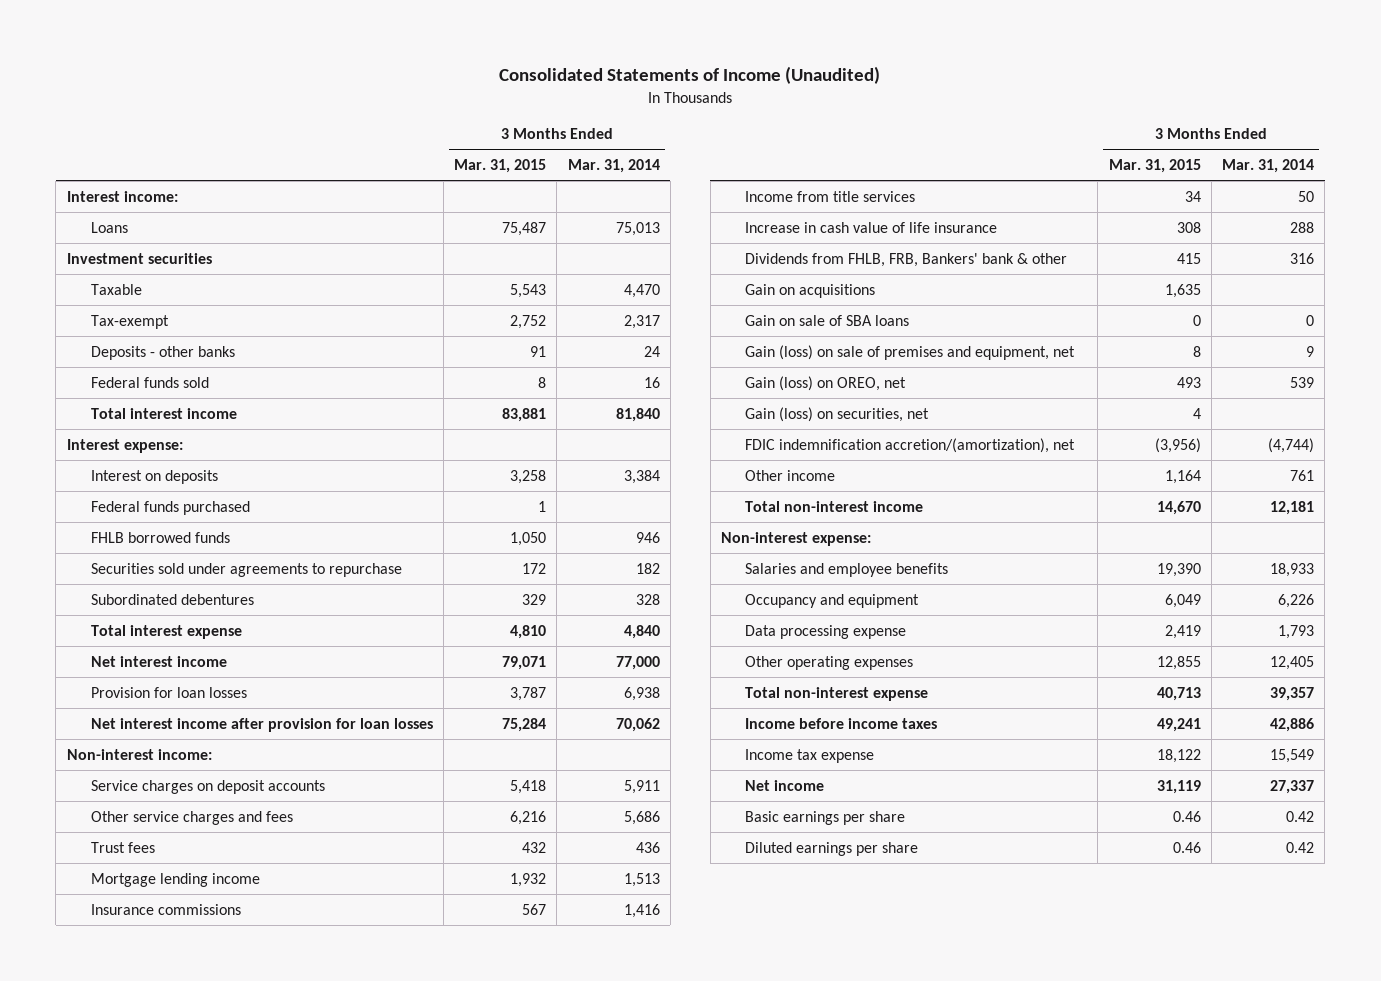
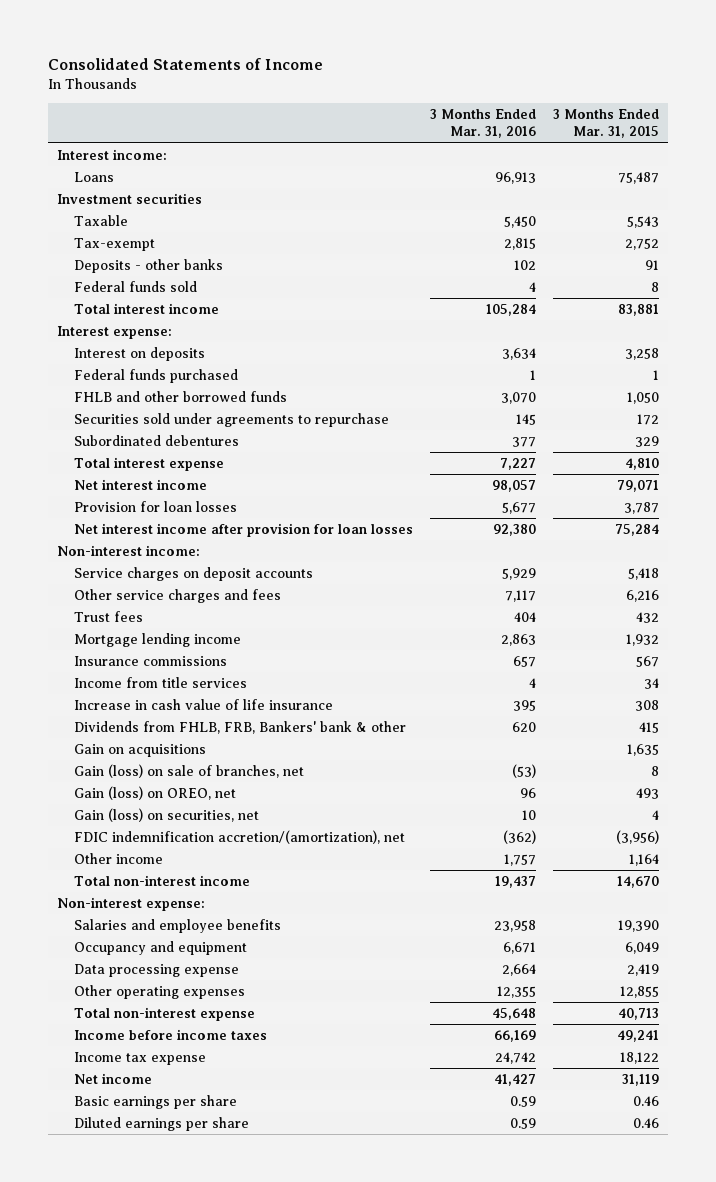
[499,65,881,84] Consolidated Statements of Income (Unaudited) -> [47,57,323,70] Consolidated Statements of Income
[567,159,660,174] Mar. 31, 2014 -> none
none -> [430,108,537,139] 3 Months Ended Mar. 31, 2016
[90,531,230,543] FHLB borrowed funds -> [73,391,287,403] FHLB and other borrowed funds
[745,314,910,326] Gain on sale of SBA loans -> none
[745,344,1076,360] Gain (loss) on sale of premises and equipment, net -> [73,764,304,779] Gain (loss) on sale of branches, net

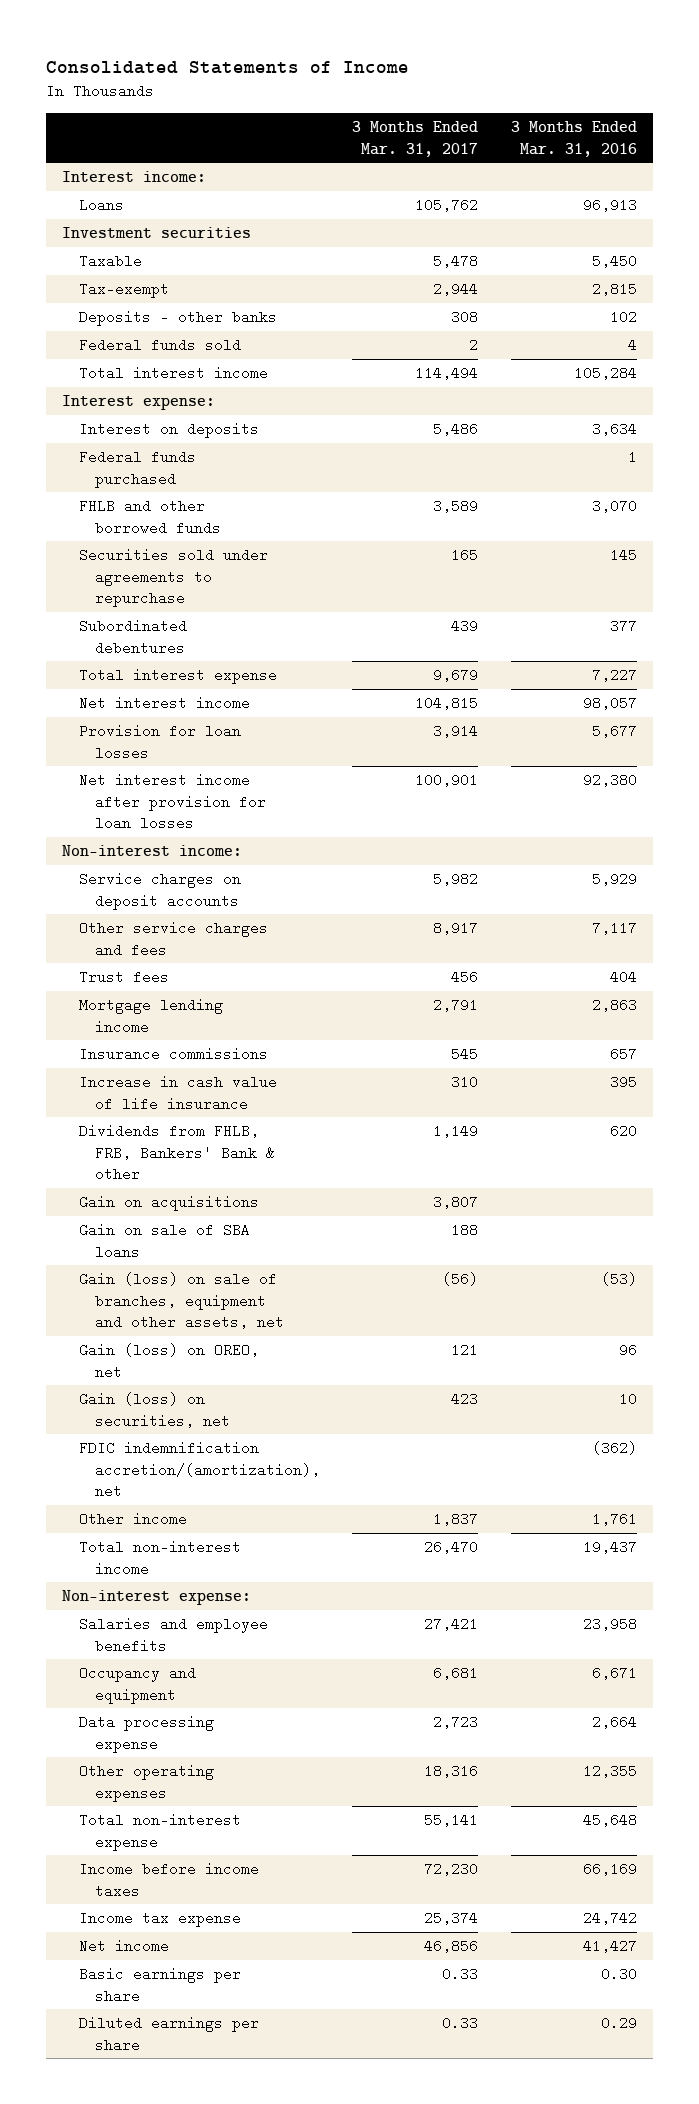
[553,108,660,139] 3 Months Ended Mar. 31, 2015 -> none
none -> [352,121,479,157] 3 Months Ended Mar. 31, 2017
[73,677,247,689] Income from title services -> none
[73,721,406,735] Dividends from FHLB, FRB, Bankers' bank & other -> [78,1124,276,1182] Dividends from FHLB, FRB, Bankers' Bank & other
none -> [78,1223,250,1259] Gain on sale of SBA loans
[73,764,304,779] Gain (loss) on sale of branches, net -> [78,1272,285,1330] Gain (loss) on sale of branches, equipment and other assets, net
[504,854,537,867] 1,757 -> [591,1512,637,1527] 1,761
[510,1096,537,1108] 0.59 -> [600,1967,637,1982] 0.30
[510,1118,537,1130] 0.59 -> [600,2016,637,2031] 0.29

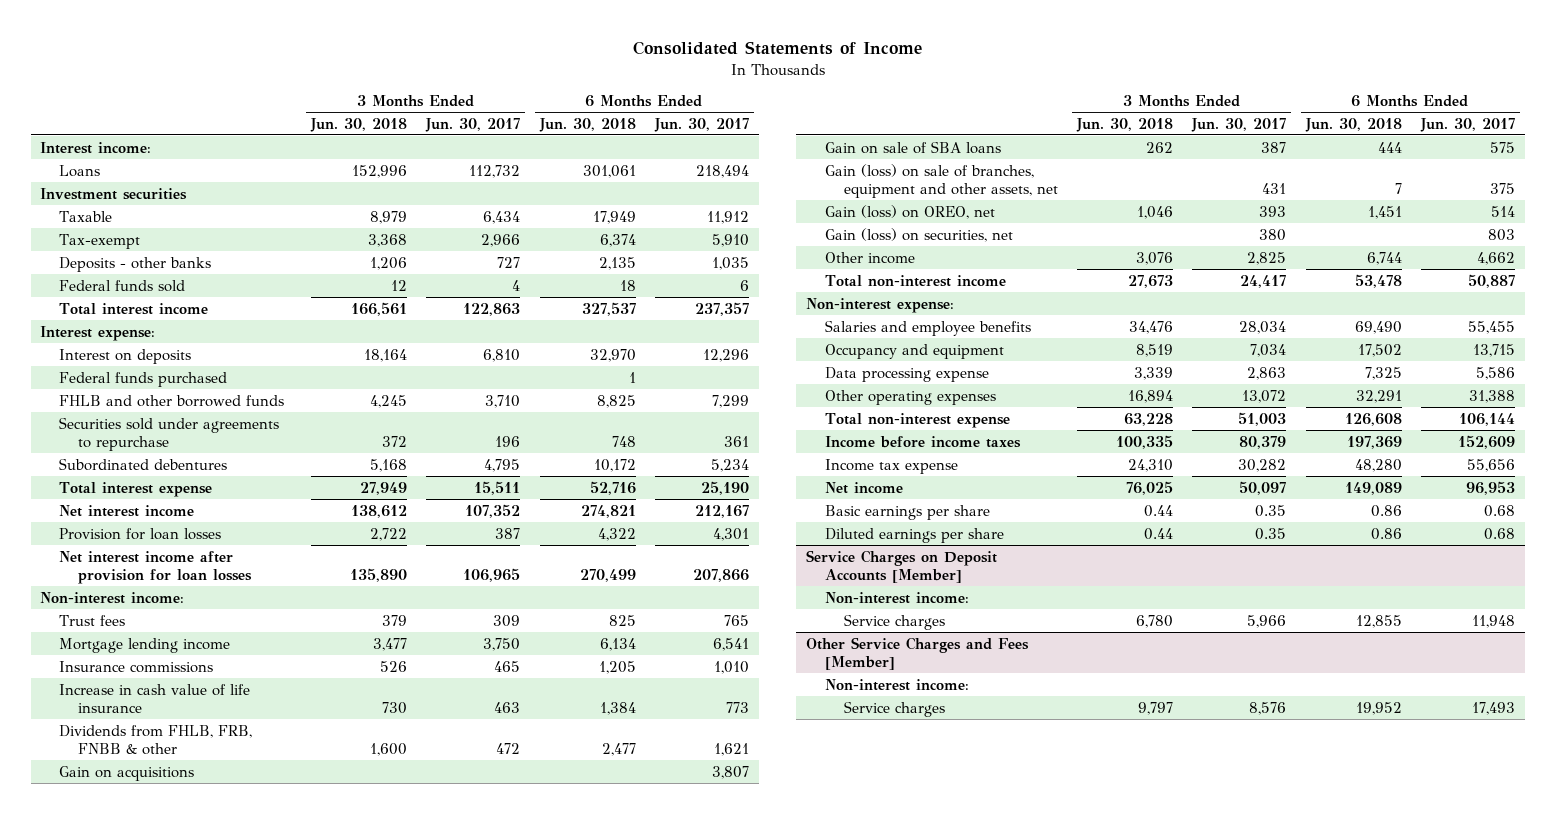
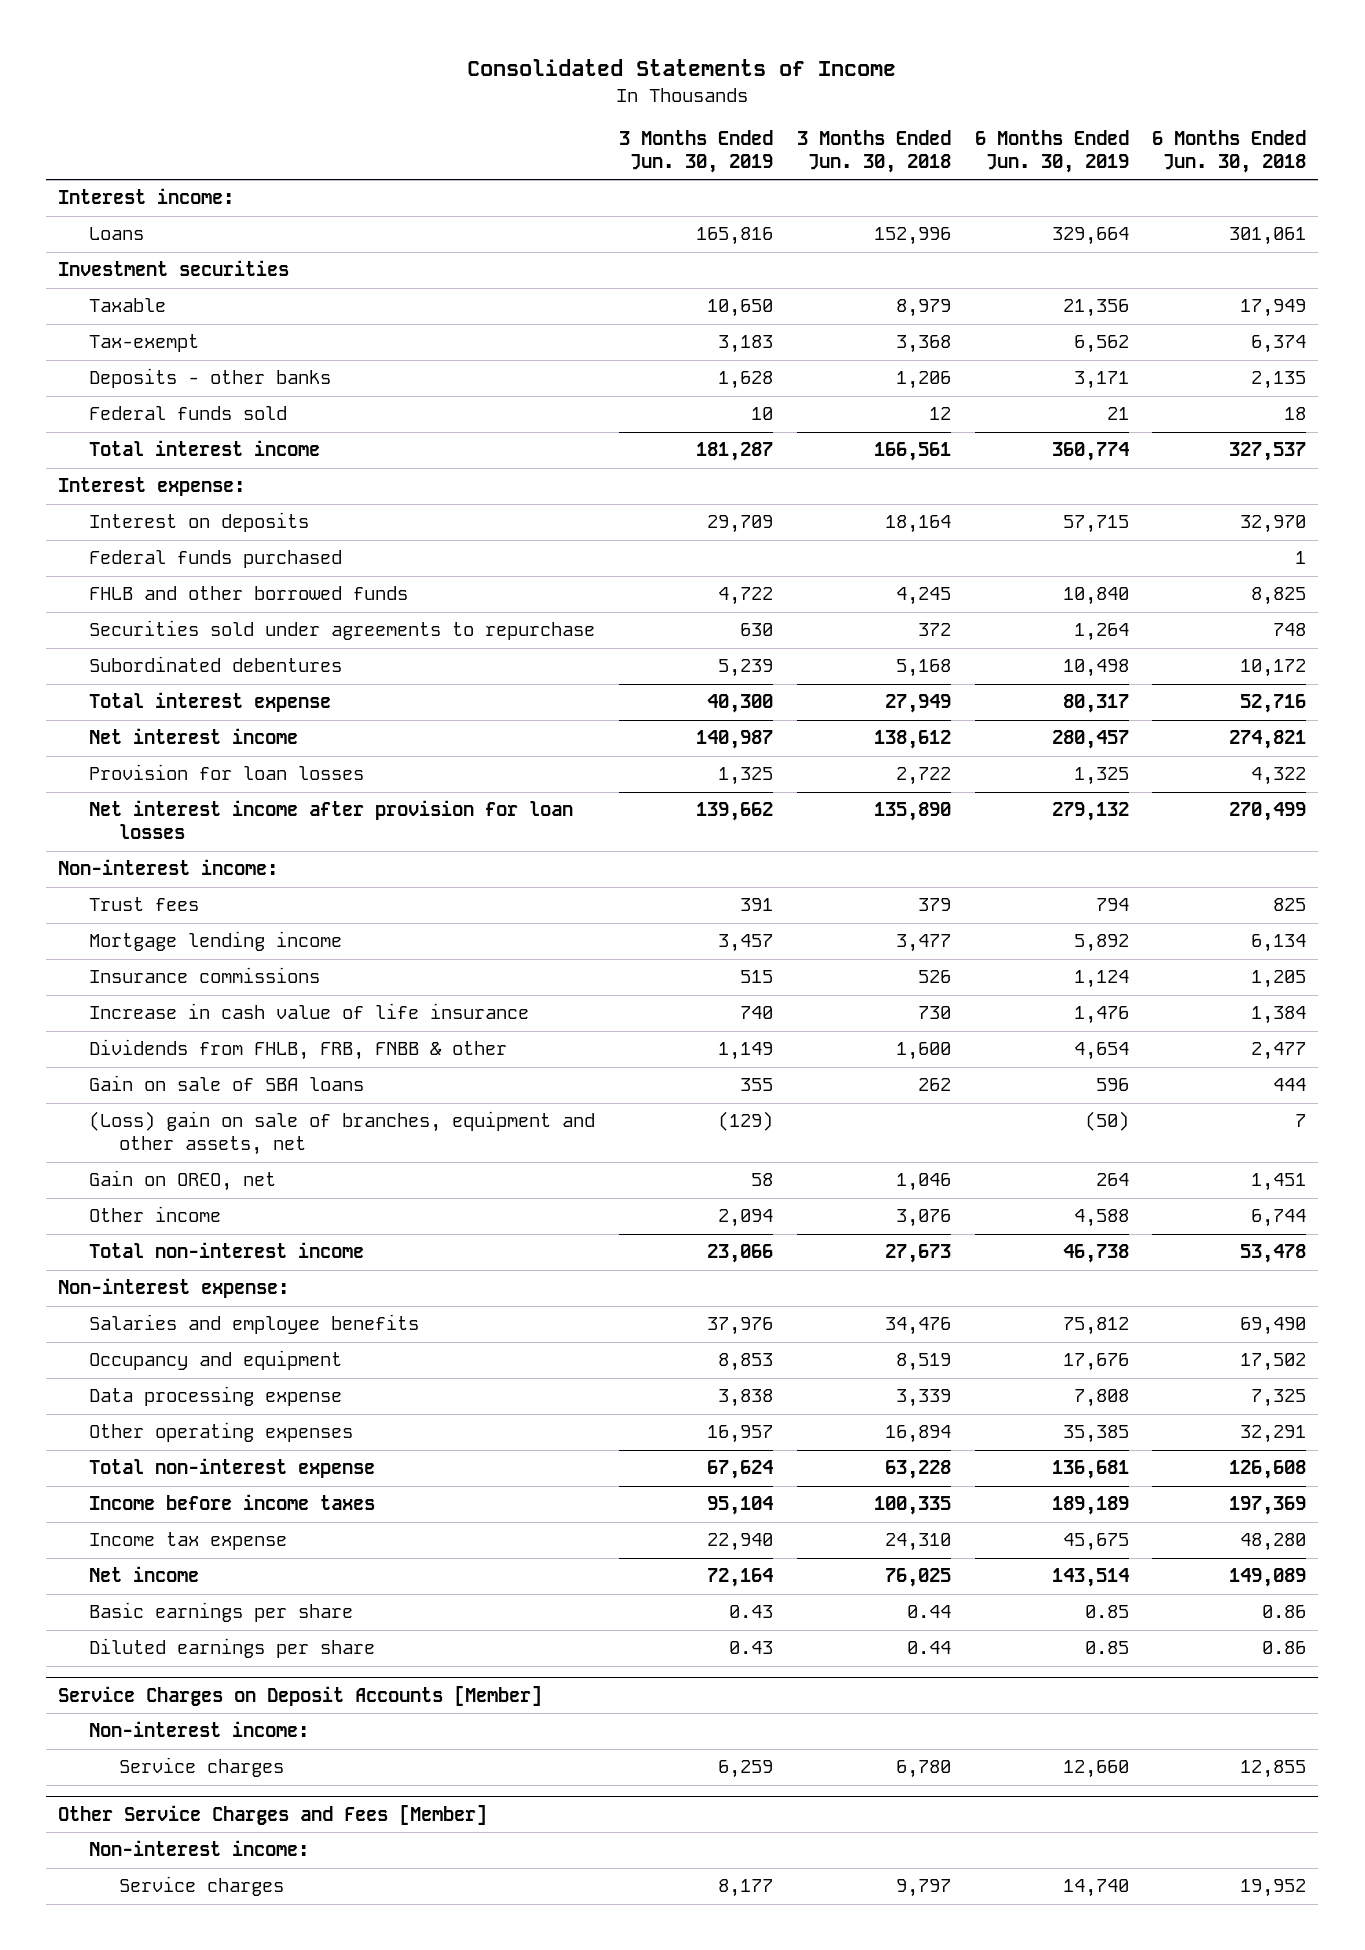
[425,117,521,132] Jun. 30, 2017 -> none
[654,117,750,132] Jun. 30, 2017 -> none
none -> [618,130,773,174] 3 Months Ended Jun. 30, 2019
none -> [974,130,1129,174] 6 Months Ended Jun. 30, 2019
[59,765,195,781] Gain on acquisitions -> none
[824,227,1013,242] Gain (loss) on securities, net -> none
[824,163,1058,199] Gain (loss) on sale of branches, equipment and other assets, net -> [88,1111,595,1156] (Loss) gain on sale of branches, equipment and other assets, net
[824,204,995,219] Gain (loss) on OREO, net -> [88,1170,276,1192] Gain on OREO, net

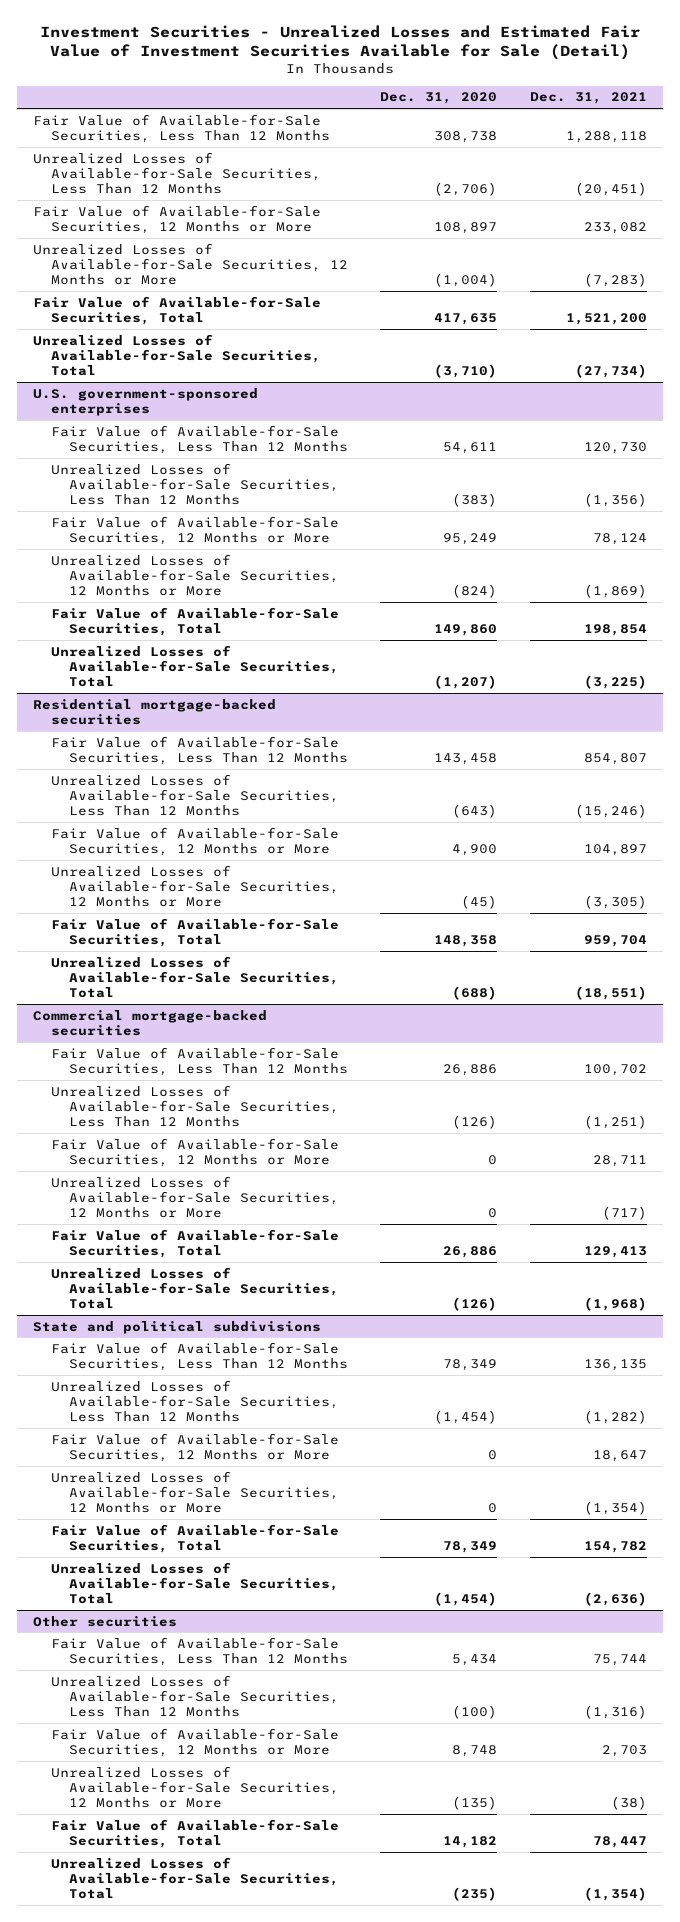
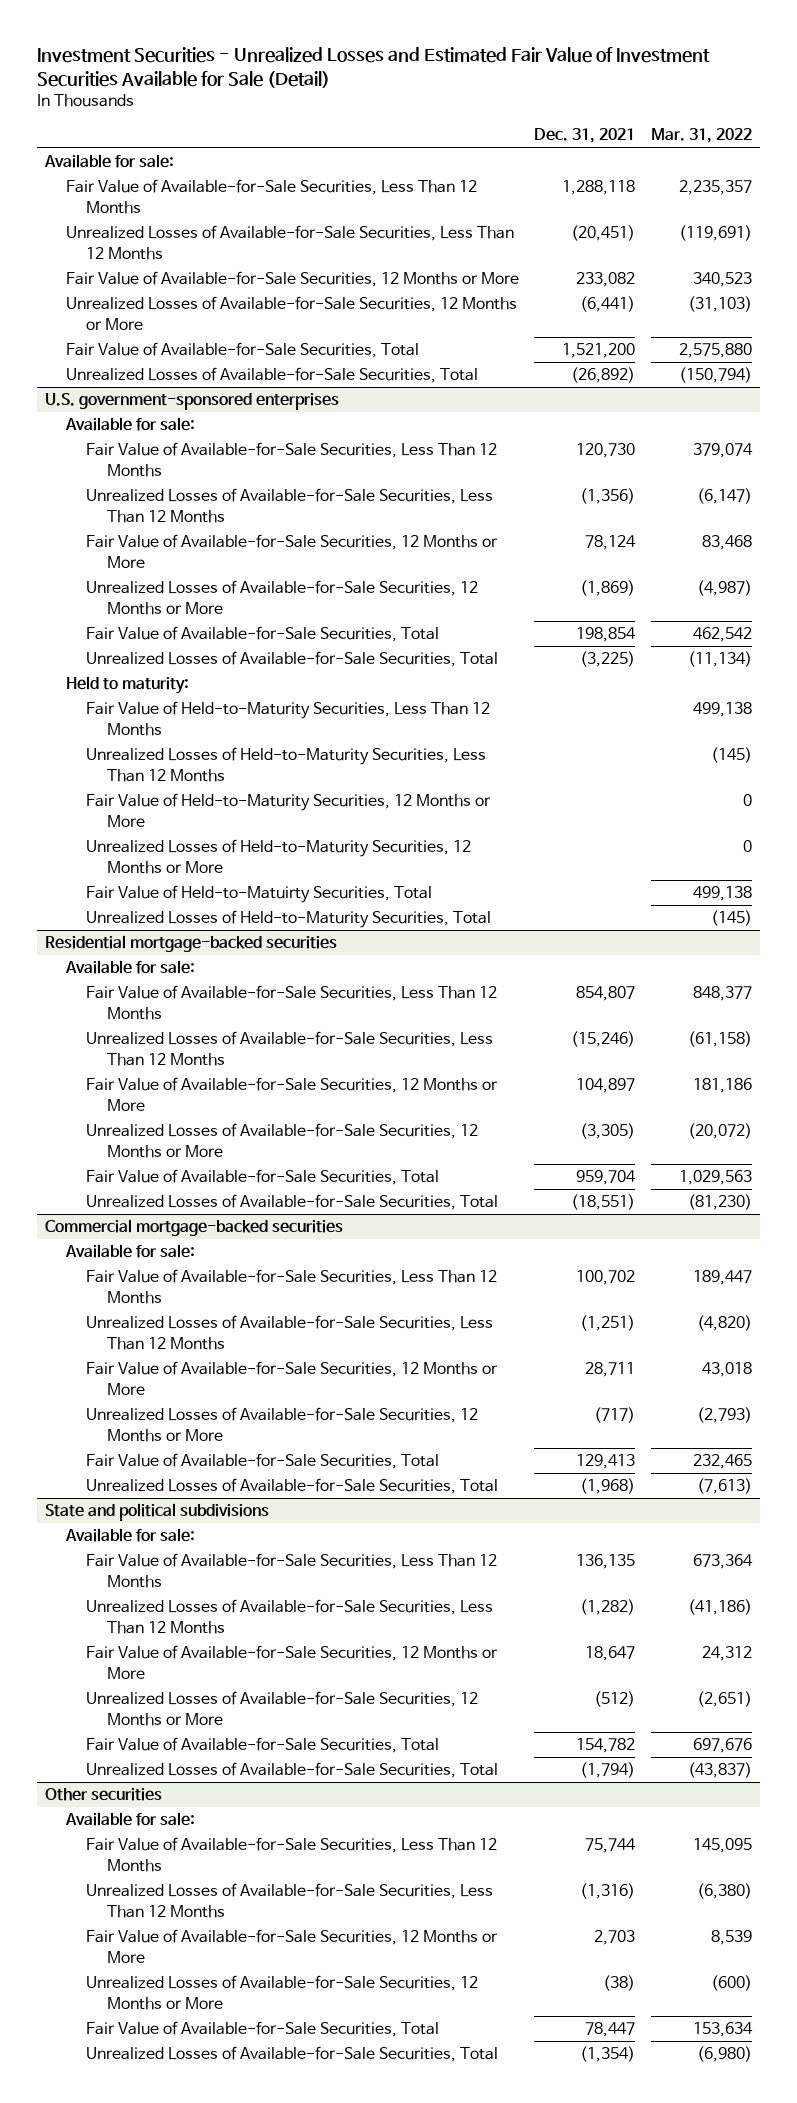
[380,92,498,105] Dec. 31, 2020 -> none
none -> [651,128,753,144] Mar. 31, 2022
none -> [43,154,174,169] Available for sale:
[583,272,647,287] (7,283) -> [580,296,636,313] (6,441)
[574,363,647,378] (27,734) -> [571,367,636,384] (26,892)
none -> [64,417,195,432] Available for sale:
none -> [65,676,189,695] Held to maturity:
none -> [86,701,491,736] Fair Value of Held-to-Maturity Securities, Less Than 12 Months
none -> [86,747,487,782] Unrealized Losses of Held-to-Maturity Securities, Less Than 12 Months
none -> [86,793,492,827] Fair Value of Held-to-Maturity Securities, 12 Months or More
none -> [86,839,472,874] Unrealized Losses of Held-to-Maturity Securities, 12 Months or More
none -> [86,885,433,904] Fair Value of Held-to-Matuirty Securities, Total
none -> [86,910,492,929] Unrealized Losses of Held-to-Maturity Securities, Total
none -> [64,960,195,975] Available for sale:
none -> [64,1244,195,1259] Available for sale:
none -> [64,1528,195,1543] Available for sale:
[583,1500,647,1515] (1,354) -> [594,1691,636,1708] (512)
[583,1591,647,1606] (2,636) -> [580,1762,636,1779] (1,794)
none -> [64,1812,195,1827] Available for sale:

